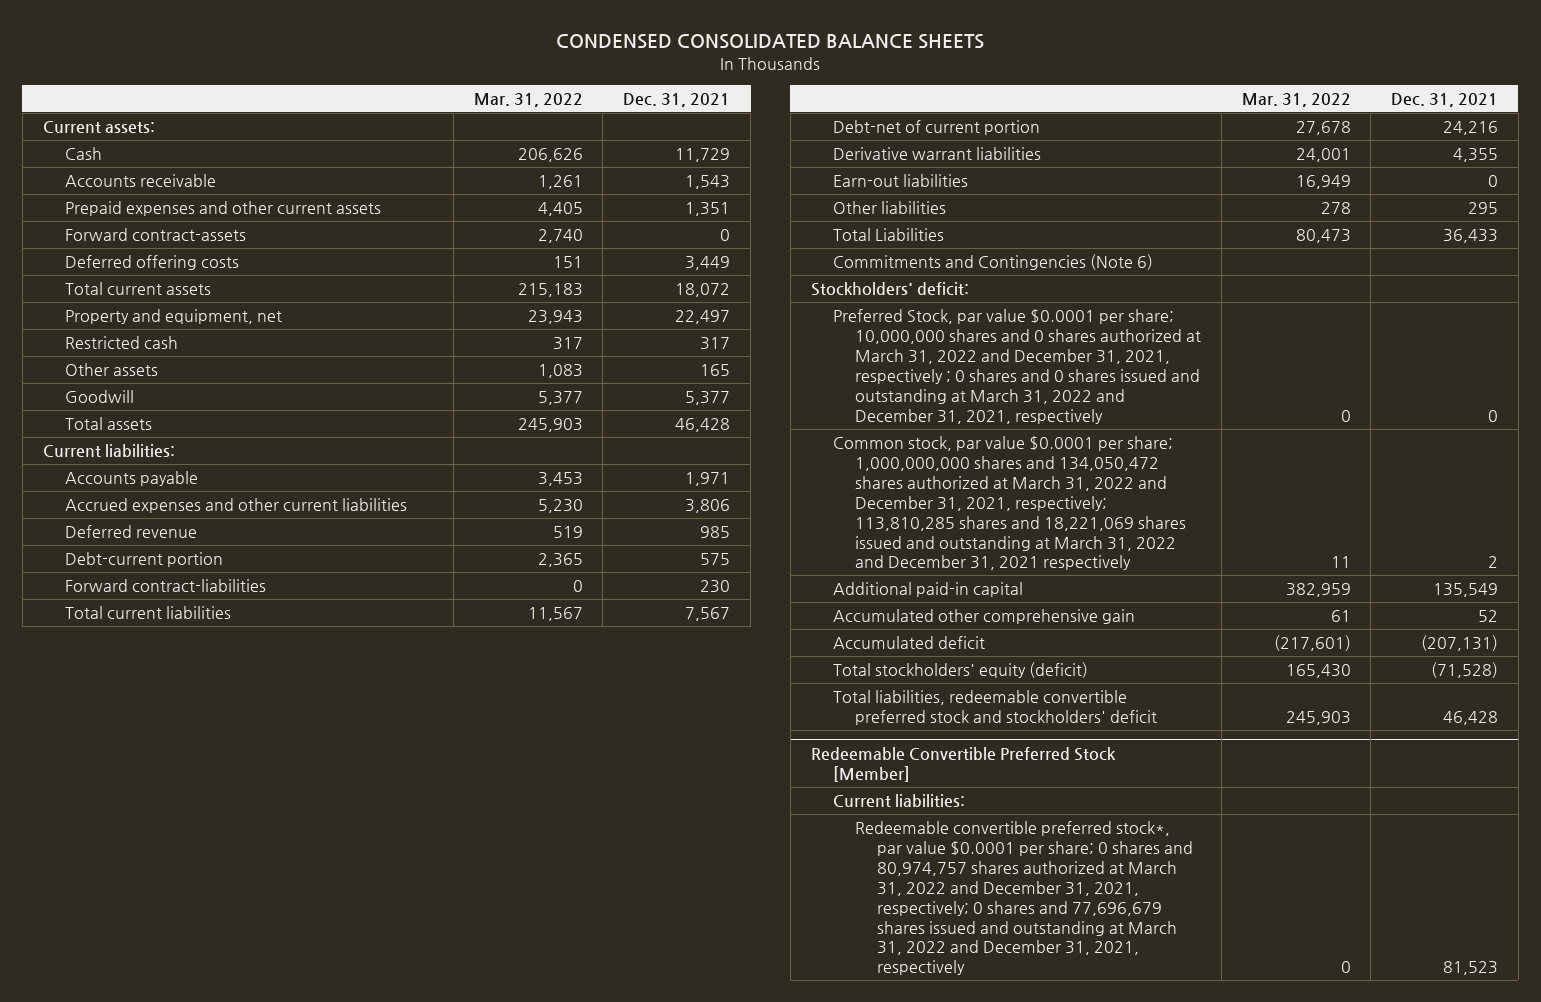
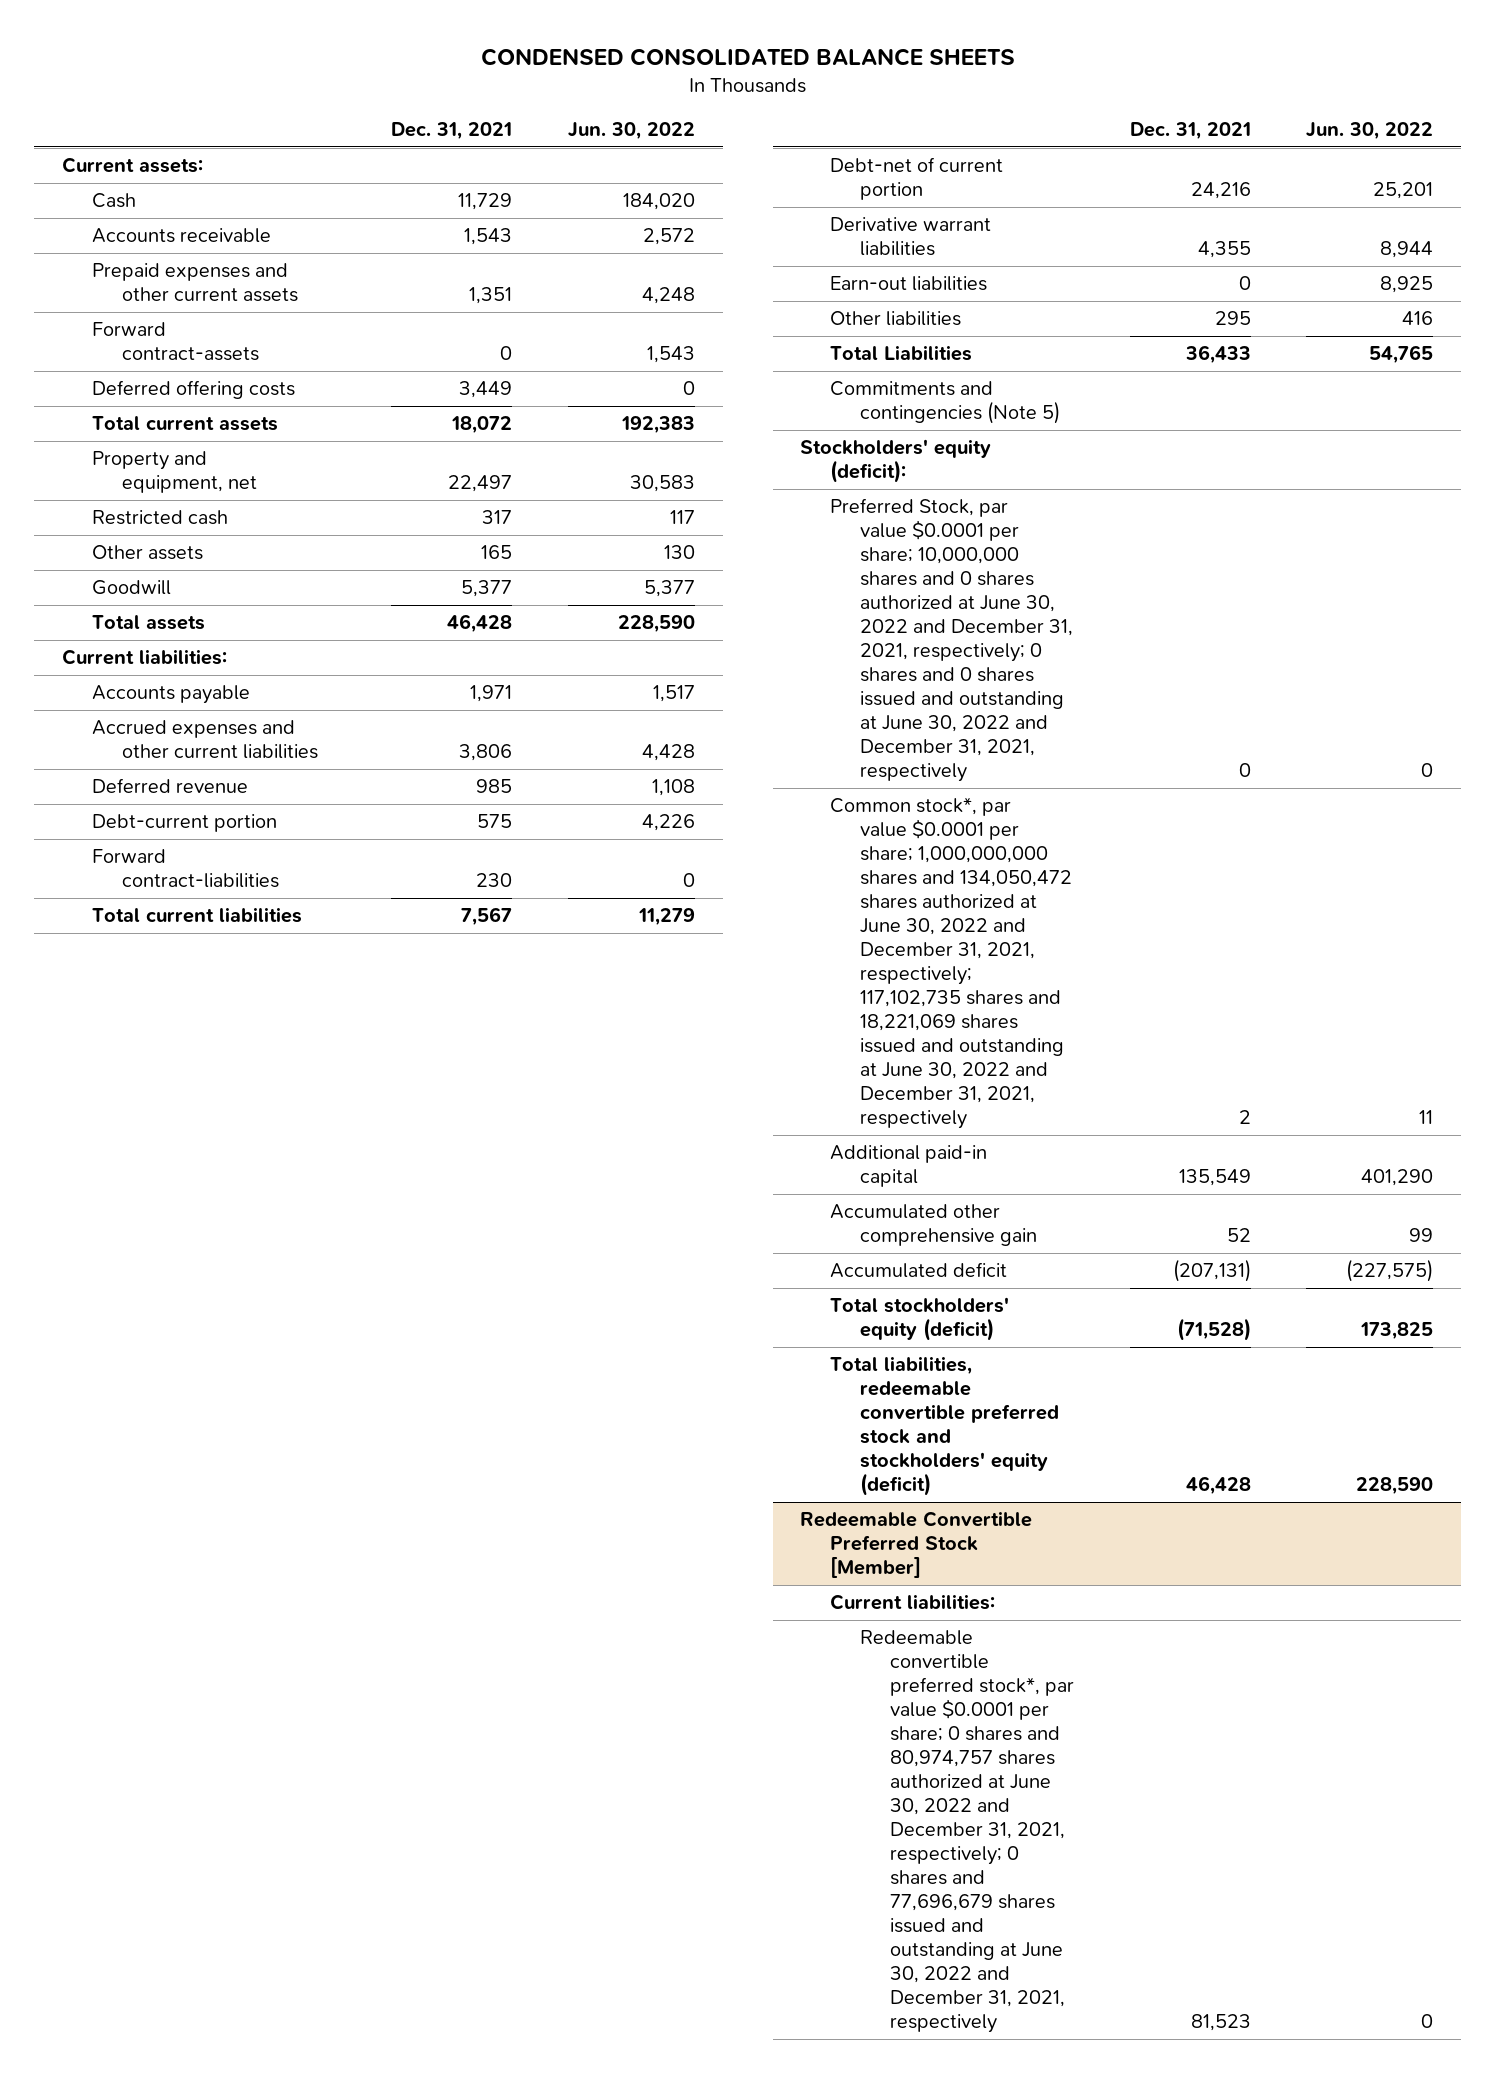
[473,92,583,107] Mar. 31, 2022 -> none
none -> [567,122,695,141] Jun. 30, 2022
[832,254,1153,271] Commitments and Contingencies (Note 6) -> [830,381,1061,425] Commitments and contingencies (Note 5)
[810,282,969,297] Stockholders' deficit: -> [800,439,992,484] Stockholders' equity (deficit):
[832,309,1201,424] Preferred Stock, par value $0.0001 per share; 10,000,000 shares and 0 shares authorized at March 31, 2022 and December 31, 2021, respectively ; 0 shares and 0 shares issued and outstanding at March 31, 2022 and December 31, 2021, respectively -> [830,498,1074,783] Preferred Stock, par value $0.0001 per share; 10,000,000 shares and 0 shares authorized at June 30, 2022 and December 31, 2021, respectively; 0 shares and 0 shares issued and outstanding at June 30, 2022 and December 31, 2021, respectively
[832,436,1186,571] Common stock, par value $0.0001 per share; 1,000,000,000 shares and 134,050,472 shares authorized at March 31, 2022 and December 31, 2021, respectively; 113,810,285 shares and 18,221,069 shares issued and outstanding at March 31, 2022 and December 31, 2021 respectively -> [830,797,1073,1130] Common stock*, par value $0.0001 per share; 1,000,000,000 shares and 134,050,472 shares authorized at June 30, 2022 and December 31, 2021, respectively; 117,102,735 shares and 18,221,069 shares issued and outstanding at June 30, 2022 and December 31, 2021, respectively
[832,690,1157,726] Total liabilities, redeemable convertible preferred stock and stockholders' deficit -> [830,1356,1060,1497] Total liabilities, redeemable convertible preferred stock and stockholders' equity (deficit)
[854,821,1194,976] Redeemable convertible preferred stock*, par value $0.0001 per share; 0 shares and 80,974,757 shares authorized at March 31, 2022 and December 31, 2021, respectively; 0 shares and 77,696,679 shares issued and outstanding at March 31, 2022 and December 31, 2021, respectively -> [860,1630,1075,2034] Redeemable convertible preferred stock*, par value $0.0001 per share; 0 shares and 80,974,757 shares authorized at June 30, 2022 and December 31, 2021, respectively; 0 shares and 77,696,679 shares issued and outstanding at June 30, 2022 and December 31, 2021, respectively

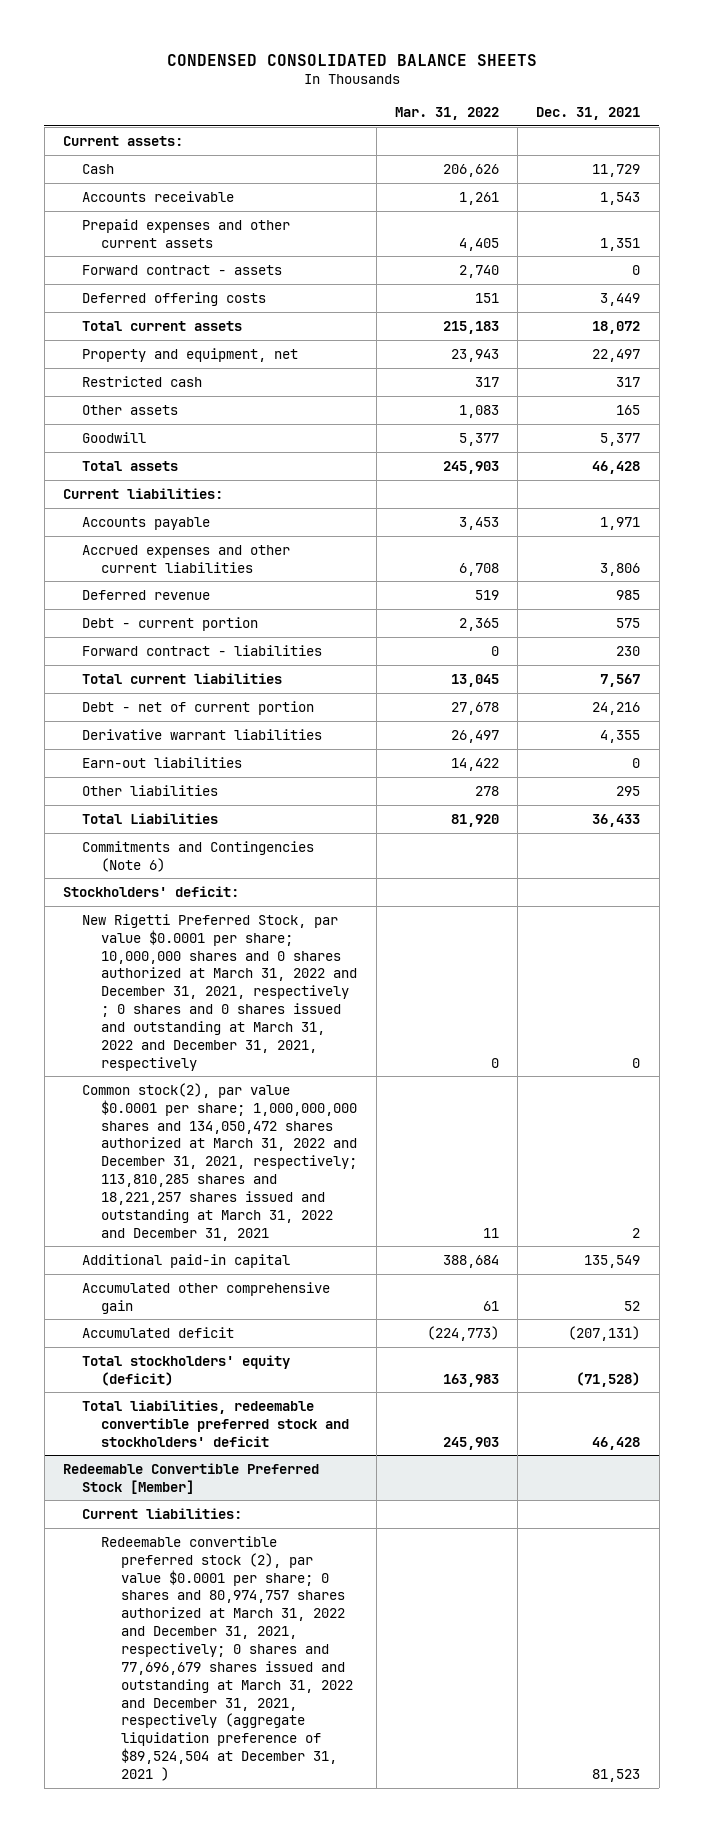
[567,122,695,141] Jun. 30, 2022 -> none
none -> [394,106,499,120] Mar. 31, 2022
[91,322,259,362] Forward contract-assets -> [82,264,283,275] Forward contract - assets
[91,814,277,833] Debt-current portion -> [82,616,259,631] Debt - current portion
[91,849,279,889] Forward contract-liabilities -> [82,644,323,656] Forward contract - liabilities
[830,157,1004,201] Debt-net of current portion -> [82,700,315,715] Debt - net of current portion
[830,381,1061,425] Commitments and contingencies (Note 5) -> [82,840,315,872] Commitments and Contingencies (Note 6)
[800,439,992,484] Stockholders' equity (deficit): -> [62,885,239,897] Stockholders' deficit:
[830,498,1074,783] Preferred Stock, par value $0.0001 per share; 10,000,000 shares and 0 shares authorized at June 30, 2022 and December 31, 2021, respectively; 0 shares and 0 shares issued and outstanding at June 30, 2022 and December 31, 2021, respectively -> [82,913,358,1071] New Rigetti Preferred Stock, par value $0.0001 per share; 10,000,000 shares and 0 shares authorized at March 31, 2022 and December 31, 2021, respectively ; 0 shares and 0 shares issued and outstanding at March 31, 2022 and December 31, 2021, respectively
[830,797,1073,1130] Common stock*, par value $0.0001 per share; 1,000,000,000 shares and 134,050,472 shares authorized at June 30, 2022 and December 31, 2021, respectively; 117,102,735 shares and 18,221,069 shares issued and outstanding at June 30, 2022 and December 31, 2021, respectively -> [82,1082,358,1241] Common stock(2), par value $0.0001 per share; 1,000,000,000 shares and 134,050,472 shares authorized at March 31, 2022 and December 31, 2021, respectively; 113,810,285 shares and 18,221,257 shares issued and outstanding at March 31, 2022 and December 31, 2021
[830,1356,1060,1497] Total liabilities, redeemable convertible preferred stock and stockholders' equity (deficit) -> [82,1399,350,1447] Total liabilities, redeemable convertible preferred stock and stockholders' deficit
[860,1630,1075,2034] Redeemable convertible preferred stock*, par value $0.0001 per share; 0 shares and 80,974,757 shares authorized at June 30, 2022 and December 31, 2021, respectively; 0 shares and 77,696,679 shares issued and outstanding at June 30, 2022 and December 31, 2021, respectively -> [101,1535,353,1781] Redeemable convertible preferred stock (2), par value $0.0001 per share; 0 shares and 80,974,757 shares authorized at March 31, 2022 and December 31, 2021, respectively; 0 shares and 77,696,679 shares issued and outstanding at March 31, 2022 and December 31, 2021, respectively (aggregate liquidation preference of $89,524,504 at December 31, 2021 )

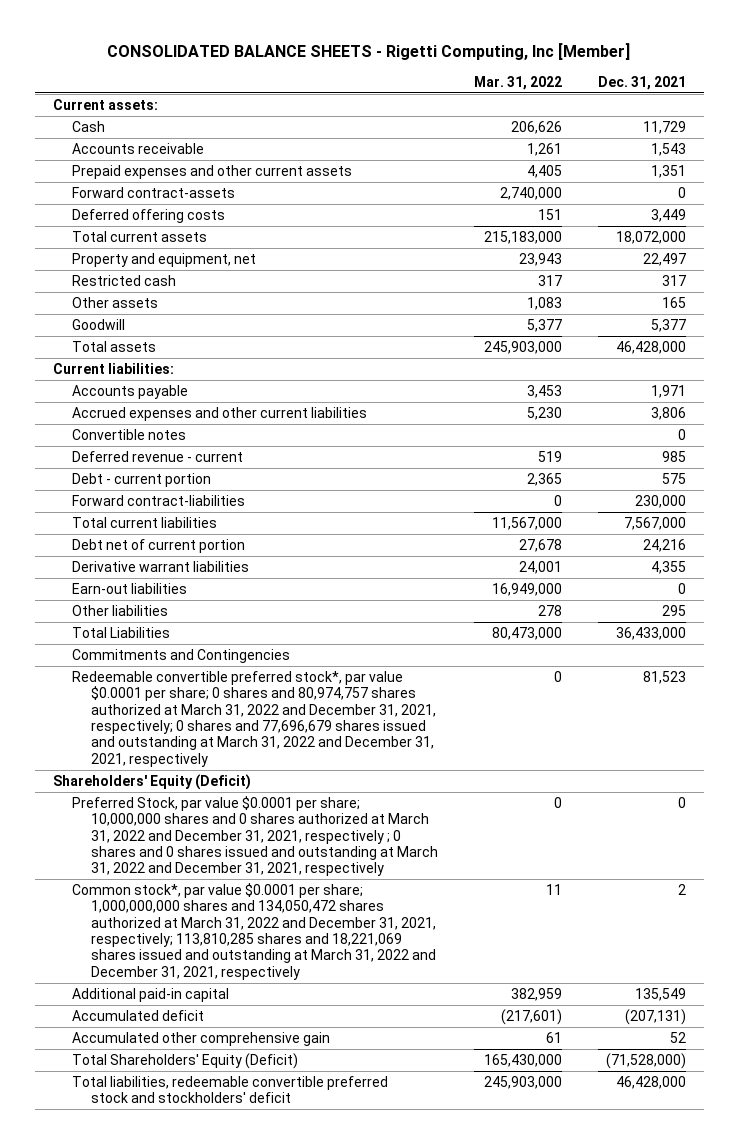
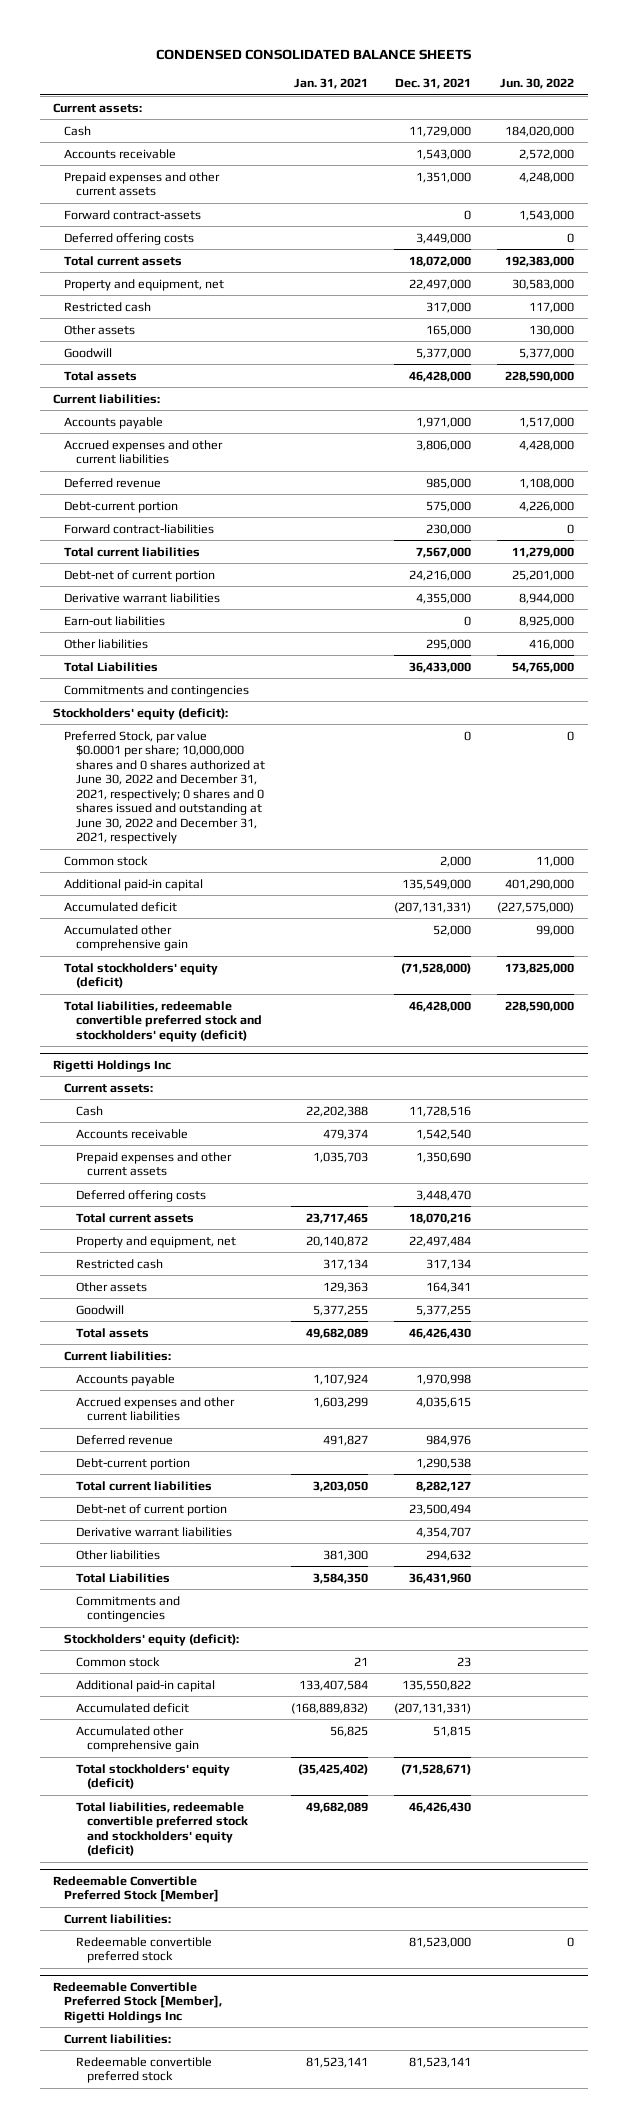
[107,42,631,60] CONSOLIDATED BALANCE SHEETS - Rigetti Computing, Inc [Member] -> [155,49,471,61] CONDENSED CONSOLIDATED BALANCE SHEETS
[473,75,562,90] Mar. 31, 2022 -> none
none -> [293,78,368,90] Jan. 31, 2021
none -> [500,78,575,90] Jun. 30, 2022
[642,120,686,134] 11,729 -> [409,125,472,137] 11,729,000
[650,142,686,156] 1,543 -> [416,148,472,160] 1,543,000
[650,164,686,178] 1,351 -> [416,171,472,183] 1,351,000
[650,208,686,222] 3,449 -> [416,232,472,244] 3,449,000
[642,252,686,266] 22,497 -> [409,278,472,290] 22,497,000
[661,274,686,286] 317 -> [426,301,472,313] 317,000
[661,296,686,308] 165 -> [426,324,472,336] 165,000
[650,318,686,332] 5,377 -> [416,347,472,359] 5,377,000
[72,428,187,440] Convertible notes -> none
[650,384,686,398] 1,971 -> [416,416,472,428] 1,971,000
[650,406,686,420] 3,806 -> [416,439,472,451] 3,806,000
[72,450,244,462] Deferred revenue - current -> [64,477,162,488] Deferred revenue
[661,450,686,462] 985 -> [426,477,472,489] 985,000
[72,472,212,487] Debt - current portion -> [64,500,179,513] Debt-current portion
[661,472,686,484] 575 -> [426,500,472,512] 575,000
[72,538,246,553] Debt net of current portion -> [64,569,216,582] Debt-net of current portion
[642,538,686,552] 24,216 -> [409,569,472,581] 24,216,000
[650,560,686,574] 4,355 -> [416,592,472,604] 4,355,000
[661,604,686,616] 295 -> [426,638,472,650] 295,000
[72,670,437,767] Redeemable convertible preferred stock*, par value $0.0001 per share; 0 shares and 80,974,757 shares authorized at March 31, 2022 and December 31, 2021, respectively; 0 shares and 77,696,679 shares issued and outstanding at March 31, 2022 and December 31, 2021, respectively -> none
[72,882,437,980] Common stock*, par value $0.0001 per share; 1,000,000,000 shares and 134,050,472 shares authorized at March 31, 2022 and December 31, 2021, respectively; 113,810,285 shares and 18,221,069 shares issued and outstanding at March 31, 2022 and December 31, 2021, respectively -> none
[72,648,291,663] Commitments and Contingencies -> [64,684,250,697] Commitments and contingencies
[53,773,252,790] Shareholders' Equity (Deficit) -> [53,707,229,720] Stockholders' equity (deficit):
[72,795,439,877] Preferred Stock, par value $0.0001 per share; 10,000,000 shares and 0 shares authorized at March 31, 2022 and December 31, 2021, respectively ; 0 shares and 0 shares issued and outstanding at March 31, 2022 and December 31, 2021, respectively -> [64,730,265,845] Preferred Stock, par value $0.0001 per share; 10,000,000 shares and 0 shares authorized at June 30, 2022 and December 31, 2021, respectively; 0 shares and 0 shares issued and outstanding at June 30, 2022 and December 31, 2021, respectively
none -> [64,855,149,866] Common stock
[634,987,686,1001] 135,549 -> [402,878,472,890] 135,549,000
[624,1008,686,1025] (207,131) -> [394,901,472,913] (207,131,331)
[669,1031,686,1043] 52 -> [433,924,472,936] 52,000
[72,1052,299,1069] Total Shareholders' Equity (Deficit) -> [64,962,219,989] Total stockholders' equity (deficit)
[72,1075,389,1104] Total liabilities, redeemable convertible preferred stock and stockholders' deficit -> [64,1000,262,1042] Total liabilities, redeemable convertible preferred stock and stockholders' equity (deficit)
none -> [53,1059,172,1072] Rigetti Holdings Inc
none -> [64,1082,154,1093] Current assets:
none -> [75,1105,103,1116] Cash
none -> [75,1128,188,1139] Accounts receivable
none -> [75,1151,232,1177] Prepaid expenses and other current assets
none -> [75,1189,206,1202] Deferred offering costs
none -> [75,1212,194,1223] Total current assets
none -> [75,1235,236,1248] Property and equipment, net
none -> [75,1258,163,1269] Restricted cash
none -> [75,1281,147,1292] Other assets
none -> [75,1304,124,1315] Goodwill
none -> [75,1327,149,1338] Total assets
none -> [64,1350,172,1361] Current liabilities:
none -> [75,1373,175,1386] Accounts payable
none -> [75,1396,235,1422] Accrued expenses and other current liabilities
none -> [75,1434,173,1445] Deferred revenue
none -> [75,1457,190,1470] Debt-current portion
none -> [75,1480,212,1491] Total current liabilities
none -> [75,1503,227,1516] Debt-net of current portion
none -> [75,1526,232,1537] Derivative warrant liabilities
none -> [75,1549,160,1560] Other liabilities
none -> [75,1572,170,1583] Total Liabilities
none -> [75,1595,180,1623] Commitments and contingencies
none -> [64,1633,240,1646] Stockholders' equity (deficit):
none -> [75,1656,160,1667] Common stock
none -> [75,1679,215,1692] Additional paid-in capital
none -> [75,1702,189,1713] Accumulated deficit
none -> [75,1725,199,1753] Accumulated other comprehensive gain
none -> [75,1763,230,1790] Total stockholders' equity (deficit)
none -> [75,1801,248,1857] Total liabilities, redeemable convertible preferred stock and stockholders' equity (deficit)
none -> [53,1875,220,1903] Redeemable Convertible Preferred Stock [Member]
none -> [64,1913,172,1924] Current liabilities:
none -> [75,1936,212,1964] Redeemable convertible preferred stock
none -> [53,1981,223,2023] Redeemable Convertible Preferred Stock [Member], Rigetti Holdings Inc
none -> [64,2033,172,2044] Current liabilities:
none -> [75,2056,212,2084] Redeemable convertible preferred stock

